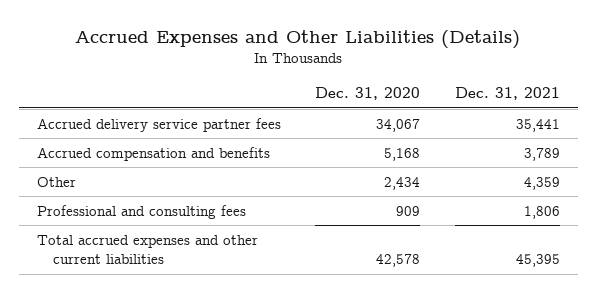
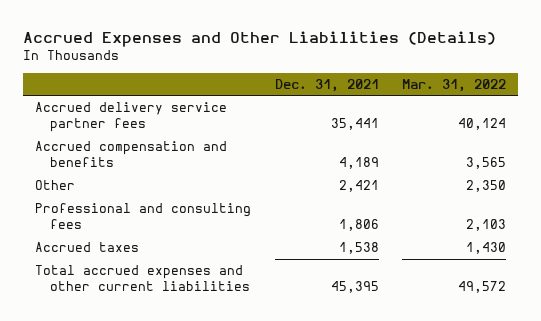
[315,87,421,101] Dec. 31, 2020 -> none
none -> [402,78,507,92] Mar. 31, 2022
[524,147,561,161] 3,789 -> [338,157,379,170] 4,189
[524,176,561,190] 4,359 -> [338,180,379,193] 2,421
none -> [35,242,140,253] Accrued taxes

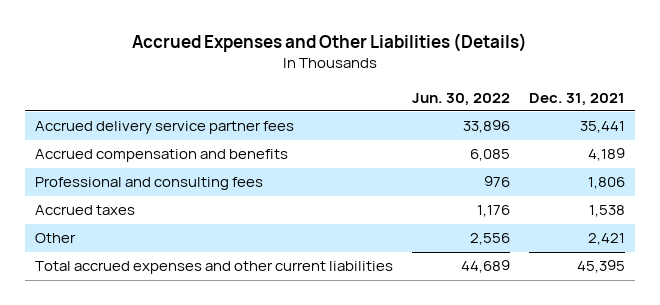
[402,78,507,92] Mar. 31, 2022 -> none
none -> [411,92,510,106] Jun. 30, 2022
[35,180,76,191] Other -> [34,233,76,244] Other

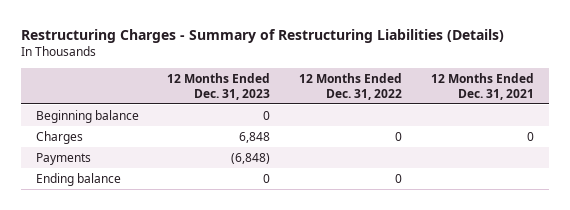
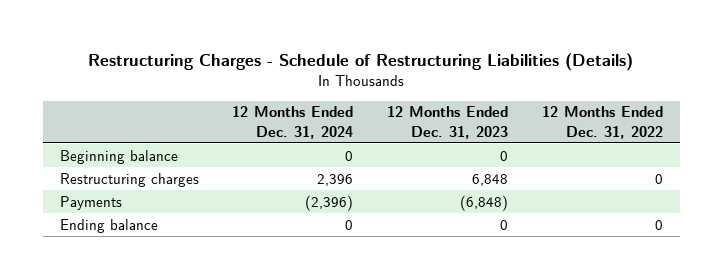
[21,28,505,43] Restructuring Charges - Summary of Restructuring Liabilities (Details) -> [88,52,634,71] Restructuring Charges - Schedule of Restructuring Liabilities (Details)
[431,73,535,100] 12 Months Ended Dec. 31, 2021 -> none
none -> [232,106,354,139] 12 Months Ended Dec. 31, 2024
[35,130,83,144] Charges -> [59,172,199,187] Restructuring charges

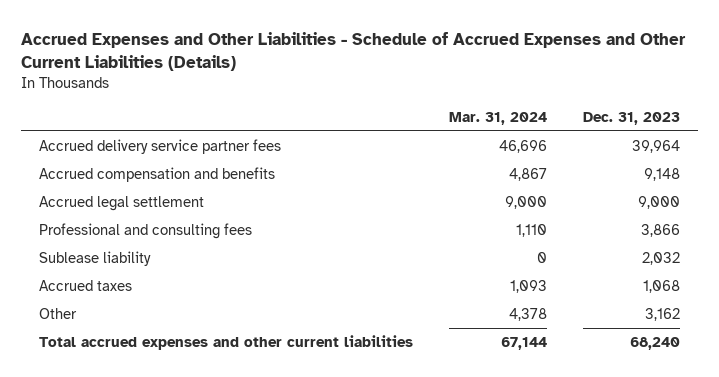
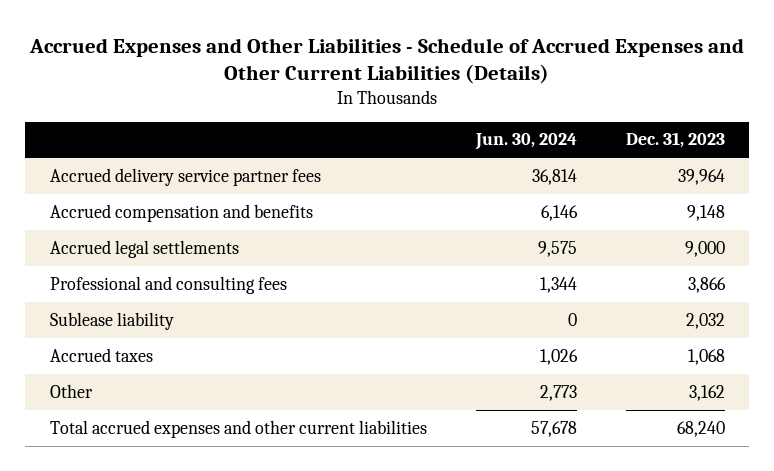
[448,111,547,125] Mar. 31, 2024 -> none
none -> [474,133,577,151] Jun. 30, 2024
[39,196,205,212] Accrued legal settlement -> [49,239,239,258] Accrued legal settlements

